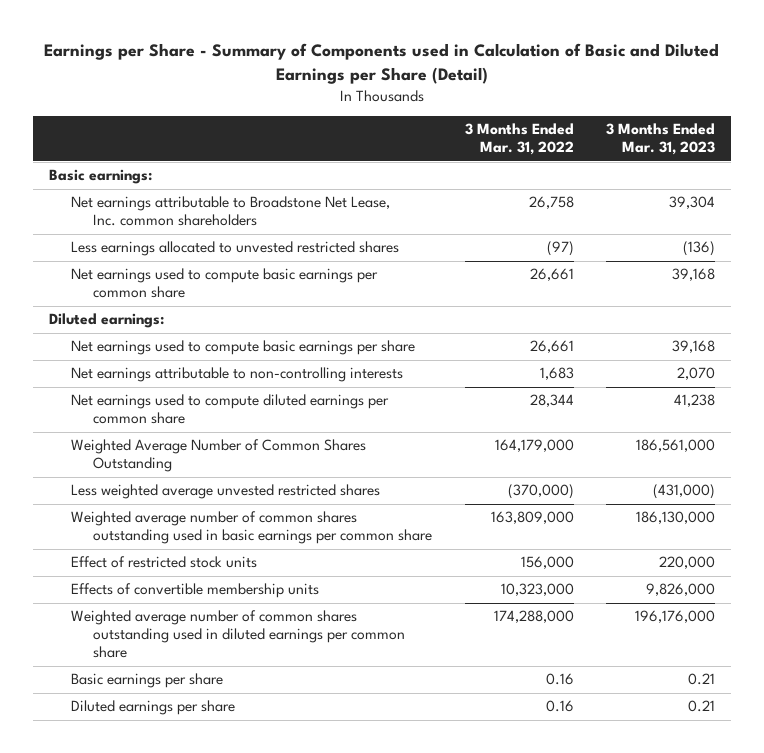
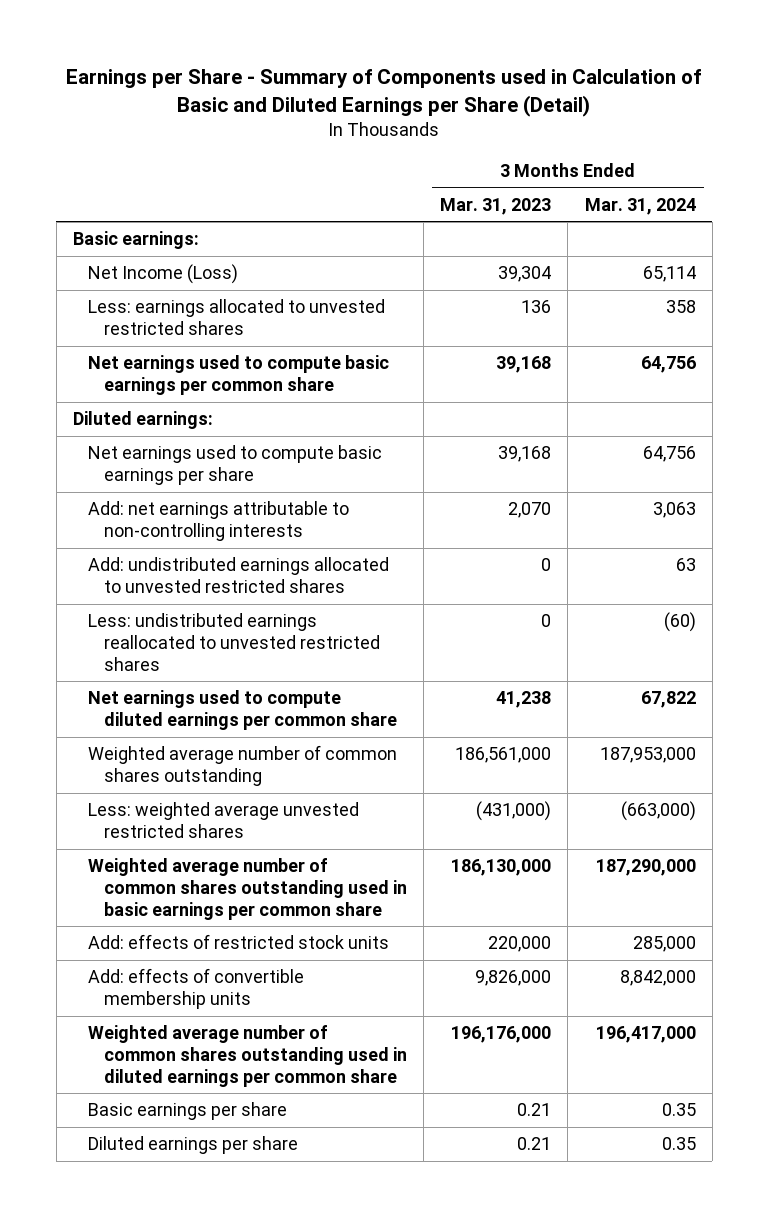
[464,123,574,156] 3 Months Ended Mar. 31, 2022 -> none
none -> [584,197,696,215] Mar. 31, 2024
[70,196,390,227] Net earnings attributable to Broadstone Net Lease, Inc. common shareholders -> [88,264,239,285] Net Income (Loss)
[70,241,399,257] Less earnings allocated to unvested restricted shares -> [88,299,386,336] Less: earnings allocated to unvested restricted shares
[683,241,716,257] (136) -> [521,300,552,314] 136
[70,367,403,383] Net earnings attributable to non-controlling interests -> [88,501,350,542] Add: net earnings attributable to non-controlling interests
none -> [88,557,390,594] Add: undistributed earnings allocated to unvested restricted shares
none -> [88,613,380,672] Less: undistributed earnings reallocated to unvested restricted shares
[70,439,366,473] Weighted Average Number of Common Shares Outstanding -> [88,745,398,787] Weighted average number of common shares outstanding
[70,484,380,500] Less weighted average unvested restricted shares -> [88,802,360,839] Less: weighted average unvested restricted shares
[70,556,257,569] Effect of restricted stock units -> [88,934,390,950] Add: effects of restricted stock units
[70,583,319,599] Effects of convertible membership units -> [88,968,305,1010] Add: effects of convertible membership units

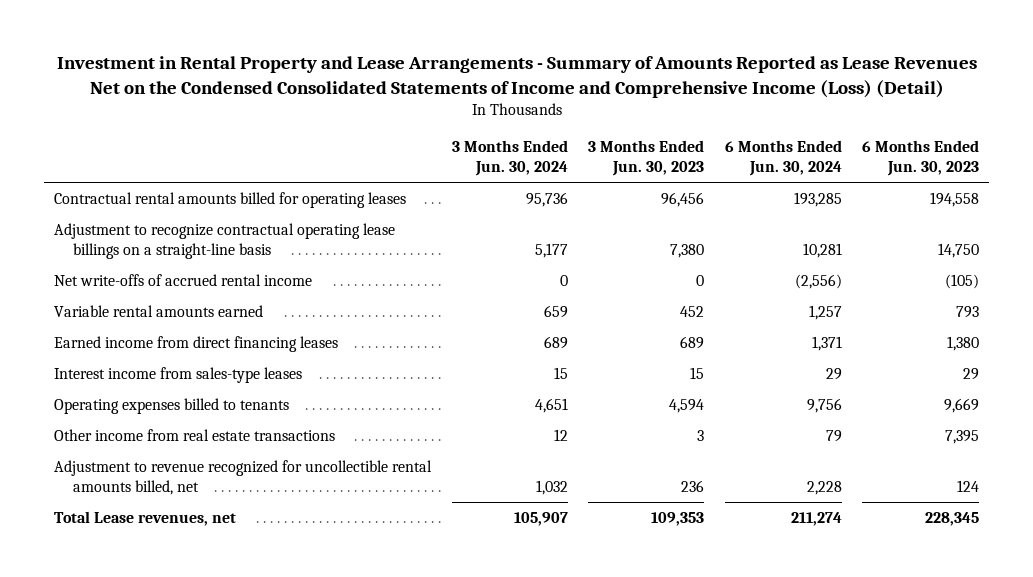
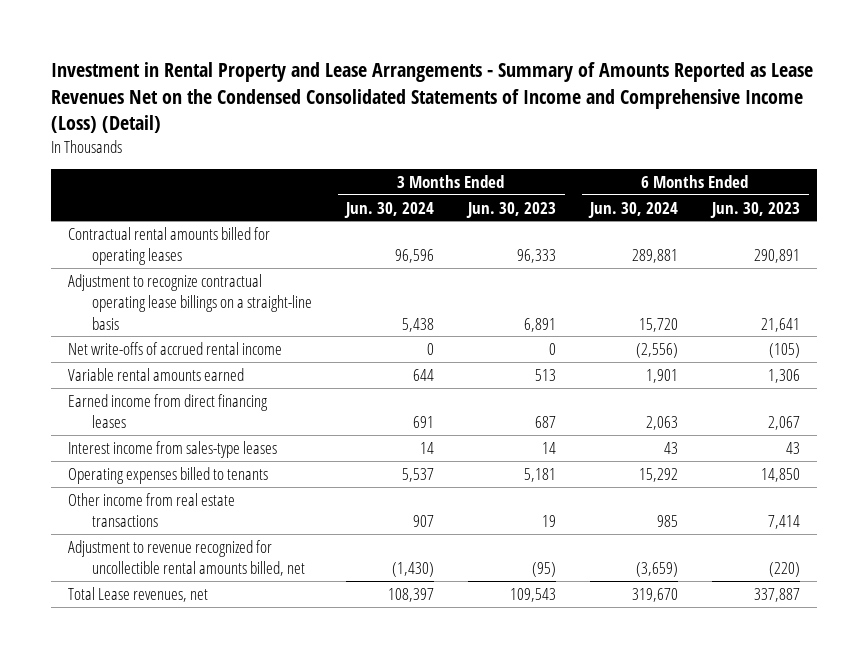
[525,192,568,208] 95,736 -> [395,249,435,264] 96,596
[661,192,705,208] 96,456 -> [517,249,557,264] 96,333
[793,192,842,208] 193,285 -> [632,249,679,264] 289,881
[930,192,980,208] 194,558 -> [754,249,801,264] 290,891
[534,242,568,258] 5,177 -> [402,317,435,332] 5,438
[670,243,705,258] 7,380 -> [524,317,557,332] 6,891
[802,242,842,258] 10,281 -> [639,317,679,332] 15,720
[938,242,980,258] 14,750 -> [761,317,801,332] 21,641
[543,305,568,319] 659 -> [413,368,435,381] 644
[680,306,705,318] 452 -> [535,368,557,381] 513
[808,305,842,321] 1,257 -> [646,368,679,383] 1,901
[956,306,980,319] 793 -> [768,368,801,383] 1,306
[543,336,568,350] 689 -> [413,416,435,429] 691
[680,336,705,350] 689 -> [535,416,557,429] 687
[811,336,842,352] 1,371 -> [646,416,679,431] 2,063
[947,336,980,352] 1,380 -> [768,416,801,431] 2,067
[553,367,568,380] 15 -> [420,441,435,454] 14
[690,367,705,380] 15 -> [542,441,557,454] 14
[825,368,842,381] 29 -> [664,441,679,454] 43
[963,368,980,381] 29 -> [786,441,801,454] 43
[534,398,568,414] 4,651 -> [402,467,435,482] 5,537
[669,399,705,414] 4,594 -> [524,467,557,482] 5,181
[806,398,842,414] 9,756 -> [639,467,679,482] 15,292
[944,398,980,414] 9,669 -> [761,467,801,482] 14,850
[553,429,568,442] 12 -> [413,515,435,528] 907
[697,430,705,442] 3 -> [542,515,557,528] 19
[825,430,842,443] 79 -> [657,515,679,528] 985
[945,430,980,445] 7,395 -> [768,515,801,530] 7,414
[535,479,568,495] 1,032 -> [392,562,435,578] (1,430)
[681,479,705,492] 236 -> [532,562,557,578] (95)
[806,480,842,495] 2,228 -> [636,562,679,578] (3,659)
[957,479,980,492] 124 -> [769,562,801,578] (220)
[513,512,568,527] 105,907 -> [388,587,435,602] 108,397
[651,512,705,527] 109,353 -> [510,587,557,602] 109,543
[790,512,842,527] 211,274 -> [632,587,679,602] 319,670
[925,512,980,527] 228,345 -> [754,587,801,602] 337,887

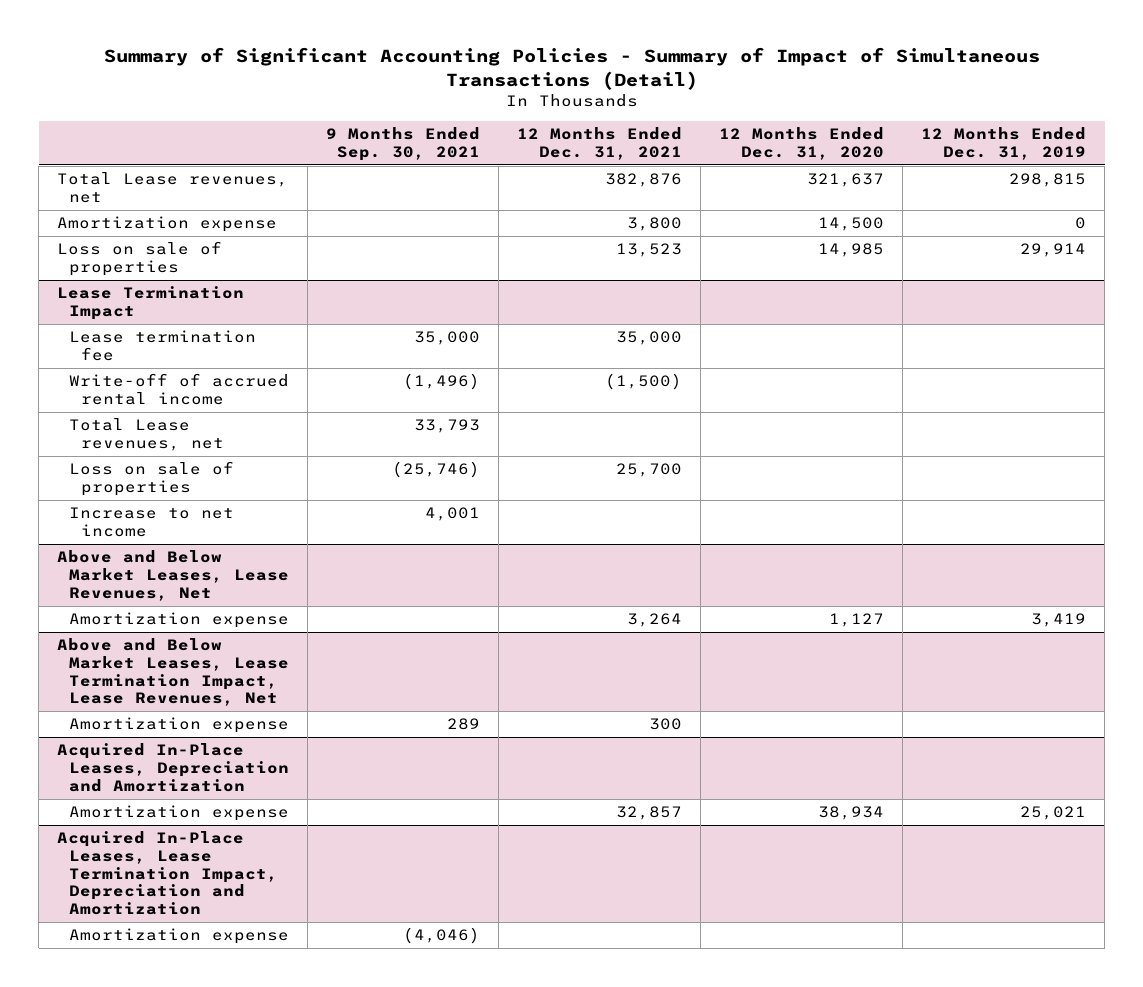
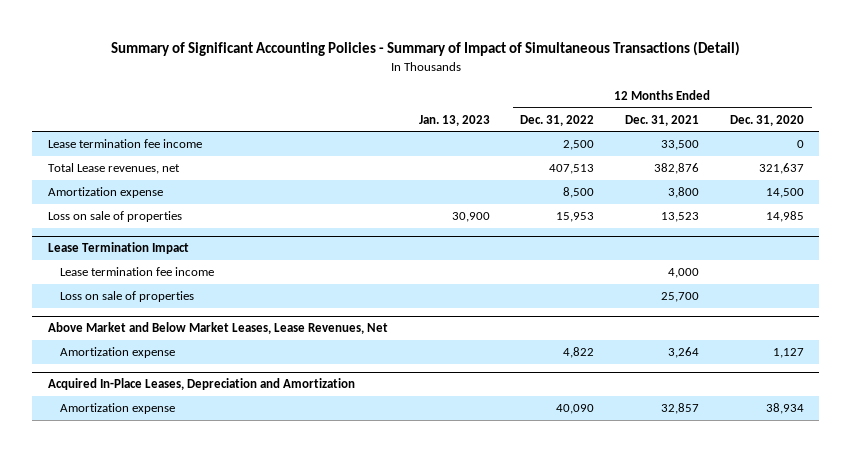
[326,127,481,162] 9 Months Ended Sep. 30, 2021 -> none
[921,127,1087,161] 12 Months Ended Dec. 31, 2019 -> none
none -> [418,114,490,126] Jan. 13, 2023
none -> [520,114,595,126] Dec. 31, 2022
none -> [47,139,202,149] Lease termination fee income
[69,373,290,406] Write-off of accrued rental income -> none
[69,418,225,452] Total Lease revenues, net -> none
[69,330,257,362] Lease termination fee -> [60,267,215,277] Lease termination fee income
[616,331,683,346] 35,000 -> [668,268,700,279] 4,000
[69,507,235,538] Increase to net income -> none
[57,550,290,601] Above and Below Market Leases, Lease Revenues, Net -> [47,322,388,335] Above Market and Below Market Leases, Lease Revenues, Net
[57,638,290,707] Above and Below Market Leases, Lease Termination Impact, Lease Revenues, Net -> none
[69,717,290,734] Amortization expense -> none
[57,831,279,916] Acquired In-Place Leases, Lease Termination Impact, Depreciation and Amortization -> none
[69,928,290,945] Amortization expense -> none

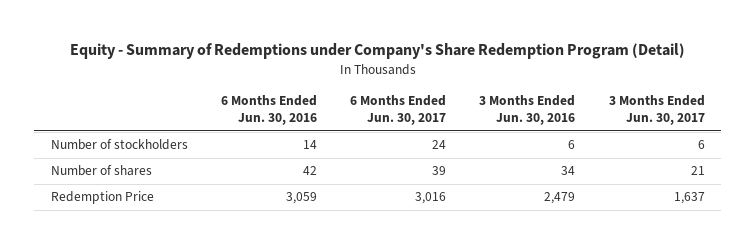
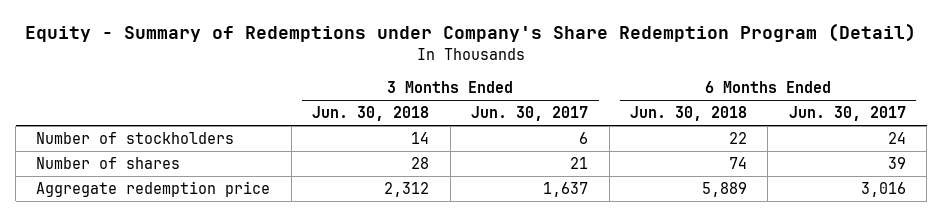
[220,94,317,126] 6 Months Ended Jun. 30, 2016 -> none
[479,94,576,126] 3 Months Ended Jun. 30, 2016 -> none
none -> [312,106,430,122] Jun. 30, 2018
none -> [630,106,748,122] Jun. 30, 2018
[50,191,154,205] Redemption Price -> [36,181,271,198] Aggregate redemption price

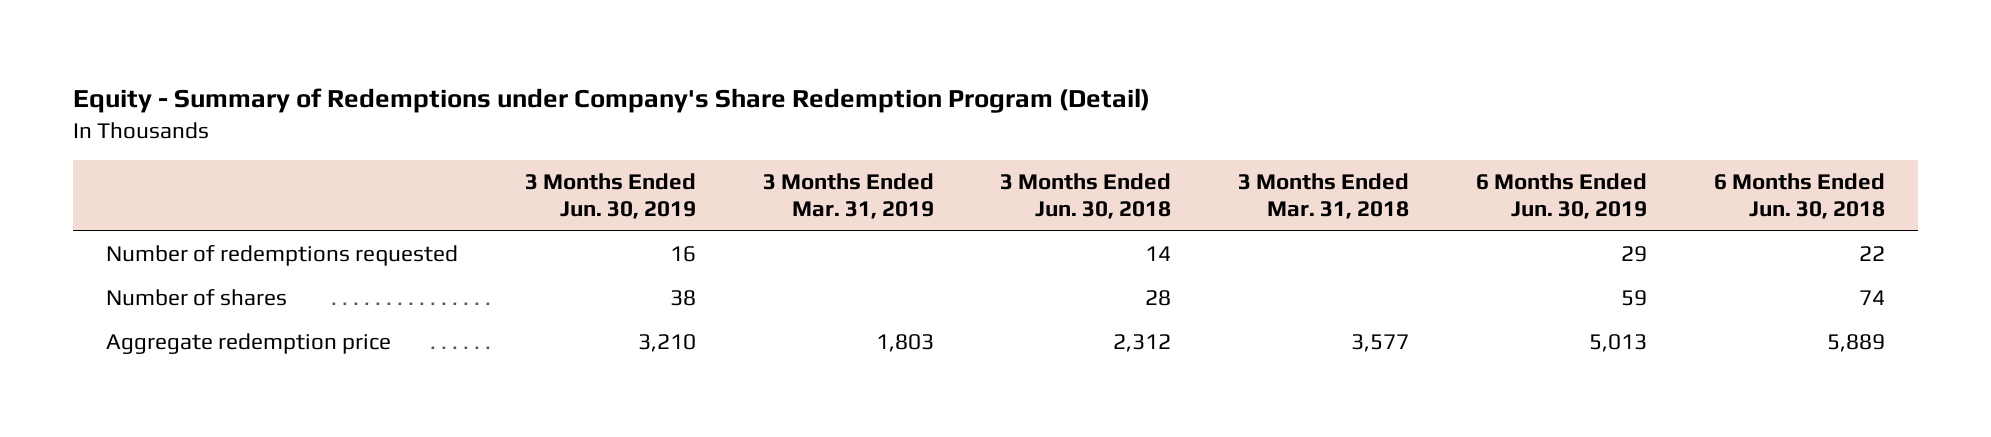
[471,106,589,122] Jun. 30, 2017 -> none
[788,106,906,122] Jun. 30, 2017 -> none
none -> [524,173,696,220] 3 Months Ended Jun. 30, 2019
none -> [762,173,934,220] 3 Months Ended Mar. 31, 2019
none -> [1238,173,1410,220] 3 Months Ended Mar. 31, 2018
none -> [1475,173,1647,220] 6 Months Ended Jun. 30, 2019
[36,132,235,145] Number of stockholders -> [105,245,458,267] Number of redemptions requested

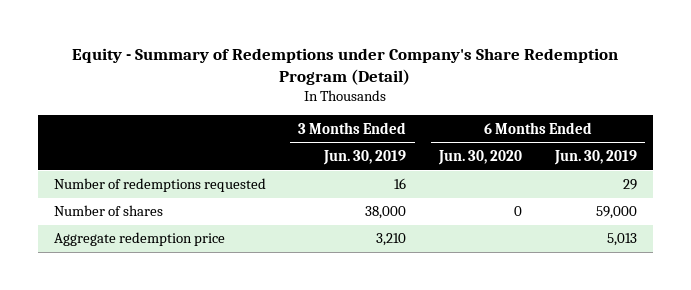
[762,173,934,220] 3 Months Ended Mar. 31, 2019 -> none
[1000,173,1172,220] 3 Months Ended Jun. 30, 2018 -> none
[1238,173,1410,220] 3 Months Ended Mar. 31, 2018 -> none
[1713,173,1885,220] 6 Months Ended Jun. 30, 2018 -> none
none -> [438,150,523,166] Jun. 30, 2020
[669,290,696,307] 38 -> [365,206,407,220] 38,000
[1620,290,1647,307] 59 -> [595,206,637,220] 59,000

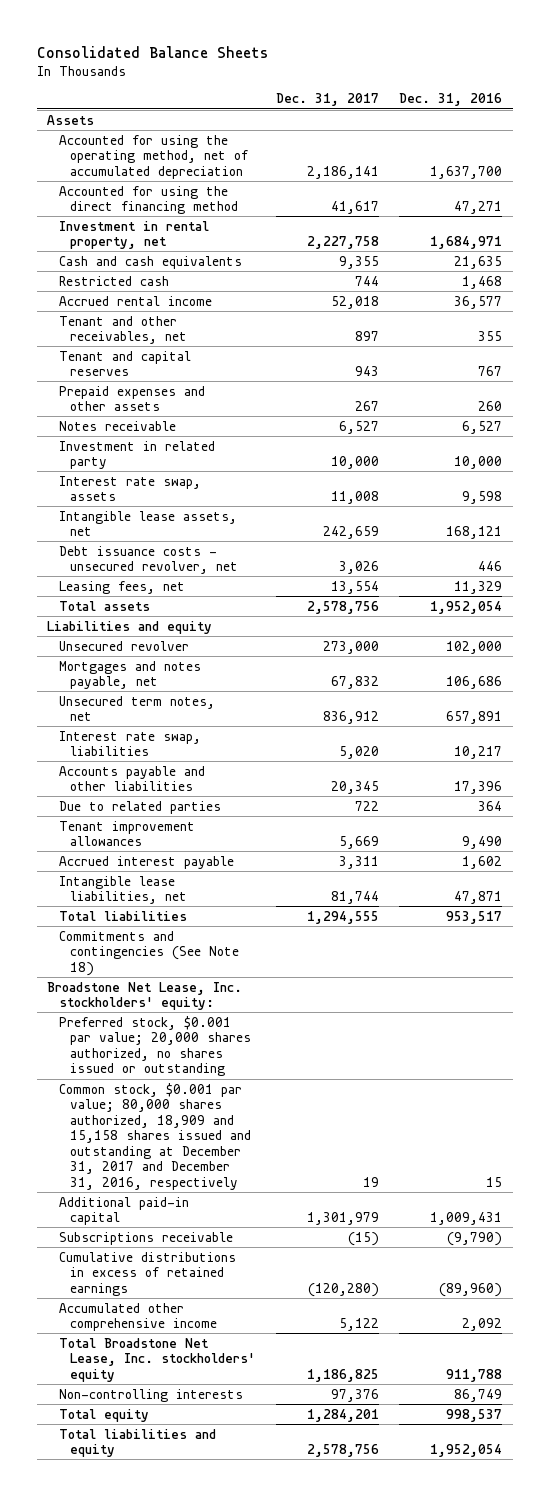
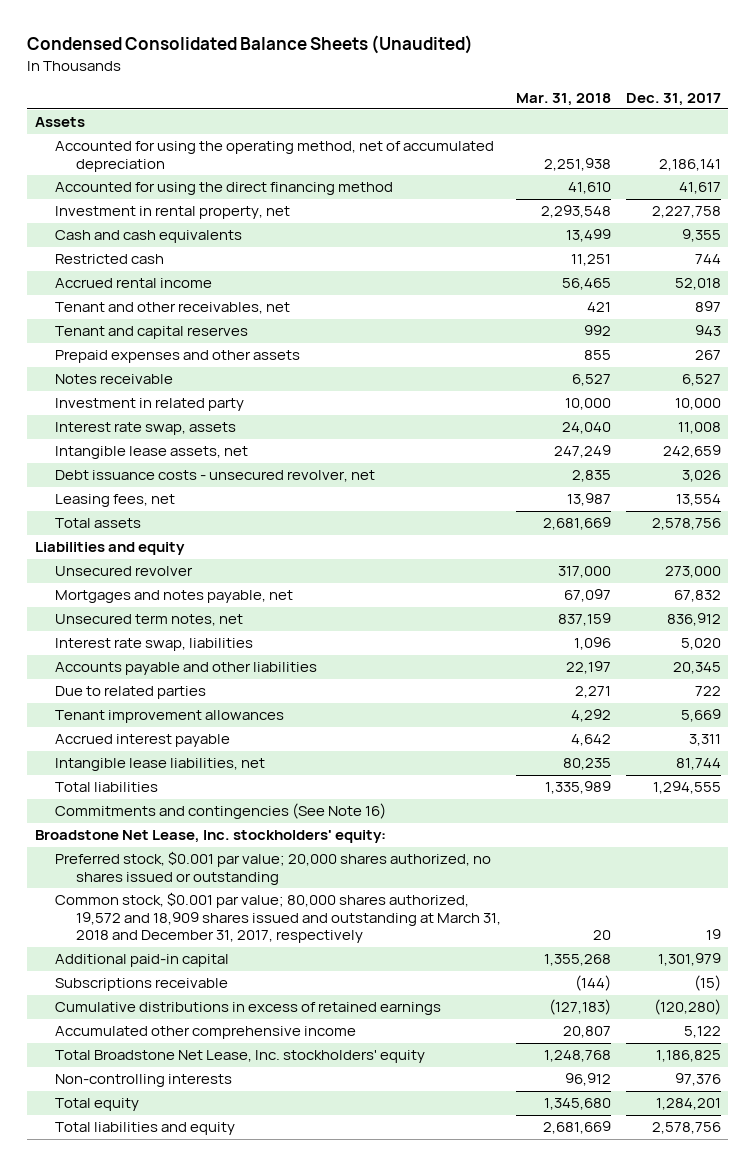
[36,45,268,58] Consolidated Balance Sheets -> [27,35,474,55] Condensed Consolidated Balance Sheets (Unaudited)
[399,93,503,107] Dec. 31, 2016 -> none
none -> [515,92,611,106] Mar. 31, 2018
[58,930,240,976] Commitments and contingencies (See Note 18) -> [55,803,387,820] Commitments and contingencies (See Note 16)
[58,1082,252,1190] Common stock, $0.001 par value; 80,000 shares authorized, 18,909 and 15,158 shares issued and outstanding at December 31, 2017 and December 31, 2016, respectively -> [55,892,501,944] Common stock, $0.001 par value; 80,000 shares authorized, 19,572 and 18,909 shares issued and outstanding at March 31, 2018 and December 31, 2017, respectively

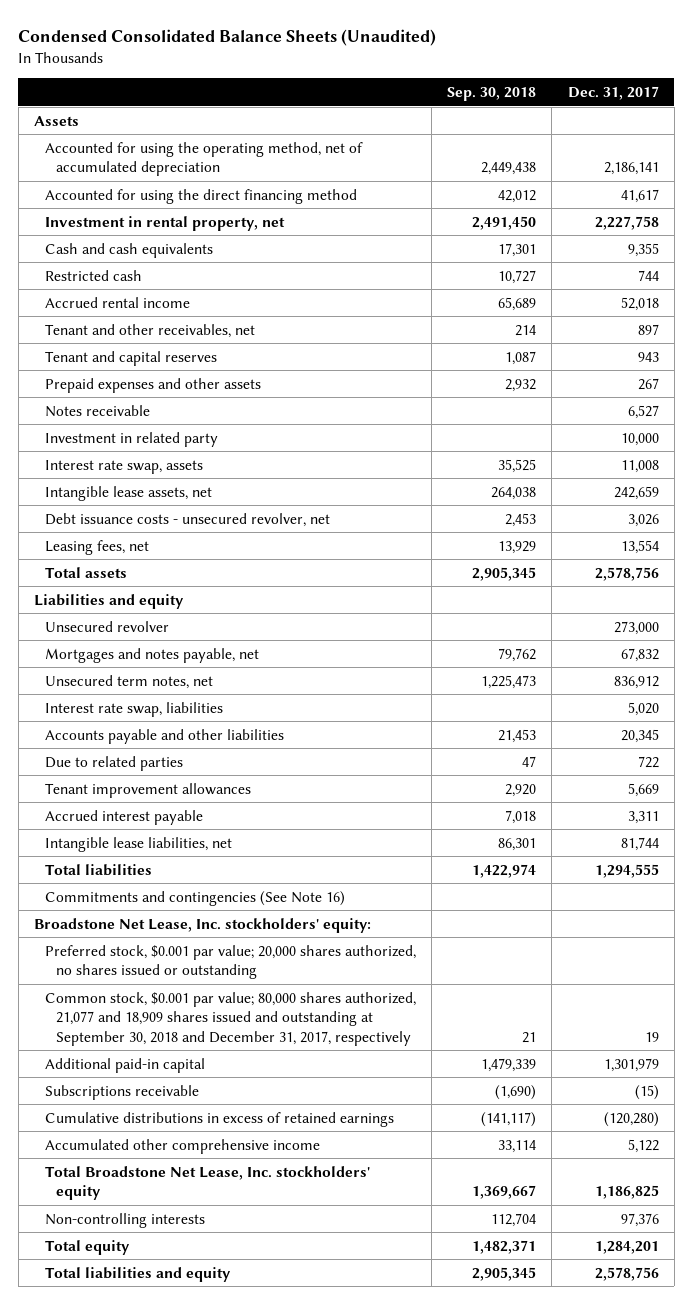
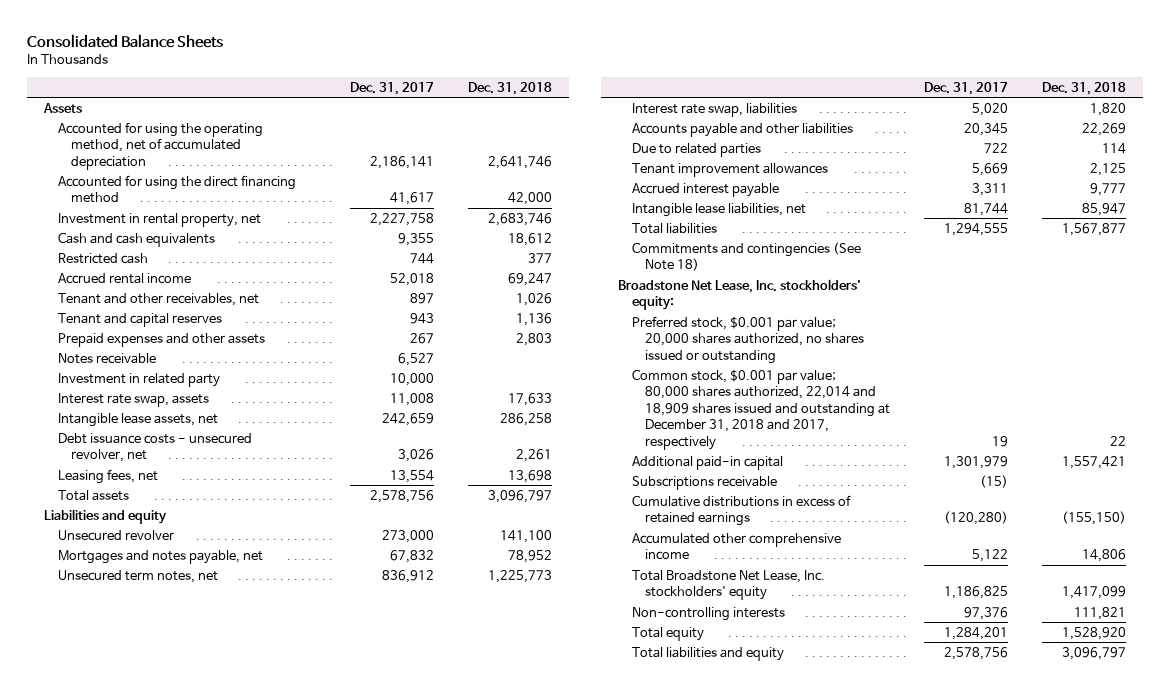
[18,29,437,47] Condensed Consolidated Balance Sheets (Unaudited) -> [27,34,224,49] Consolidated Balance Sheets
[447,86,537,101] Sep. 30, 2018 -> none
none -> [468,81,553,95] Dec. 31, 2018
[45,890,346,906] Commitments and contingencies (See Note 16) -> [631,241,861,272] Commitments and contingencies (See Note 18)
[45,991,417,1046] Common stock, $0.001 par value; 80,000 shares authorized, 21,077 and 18,909 shares issued and outstanding at September 30, 2018 and December 31, 2017, respectively -> [631,368,890,450] Common stock, $0.001 par value; 80,000 shares authorized, 22,014 and 18,909 shares issued and outstanding at December 31, 2018 and 2017, respectively

